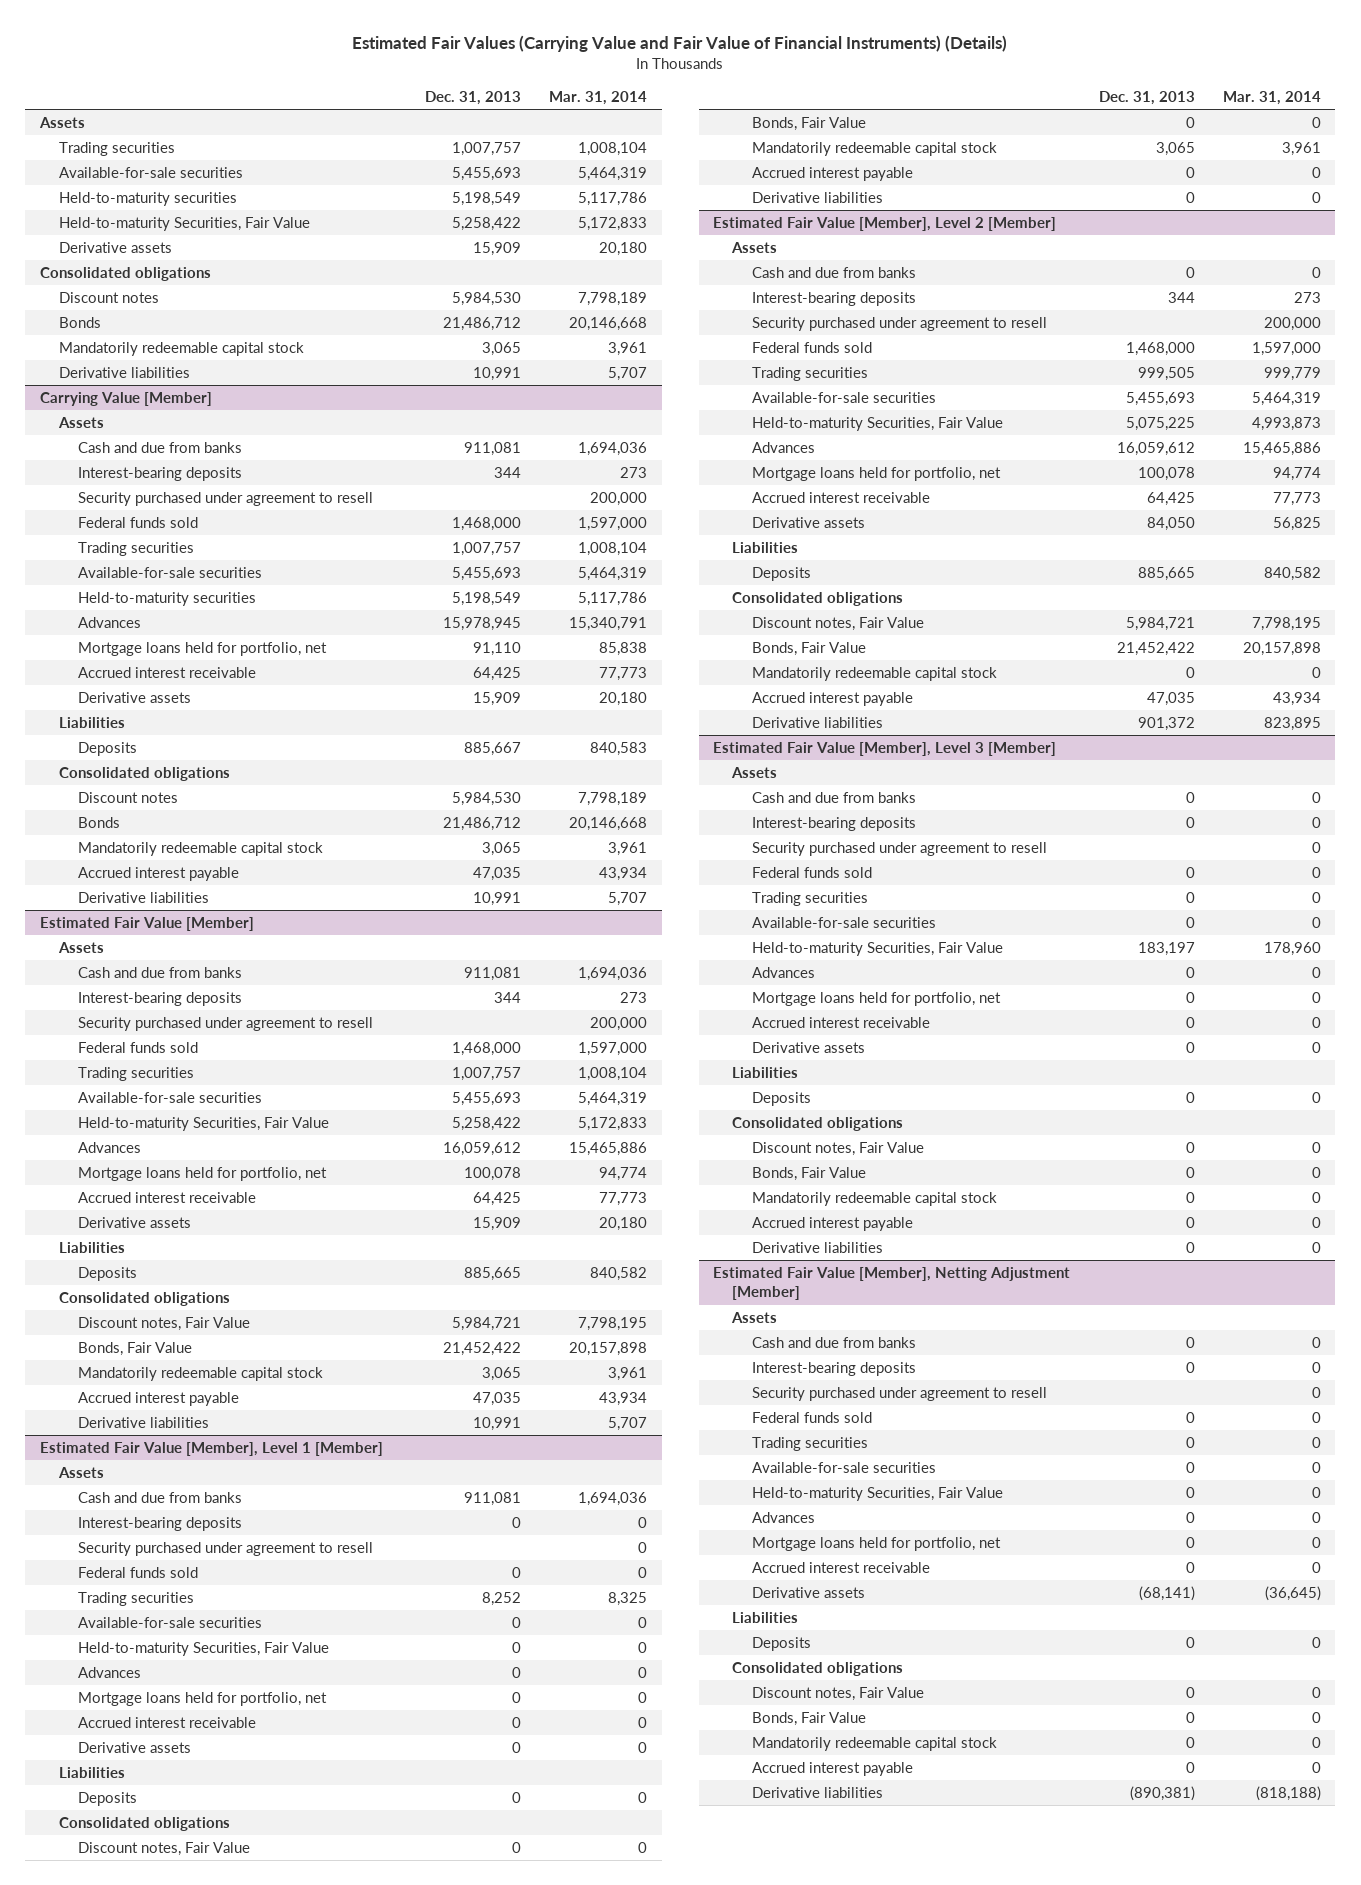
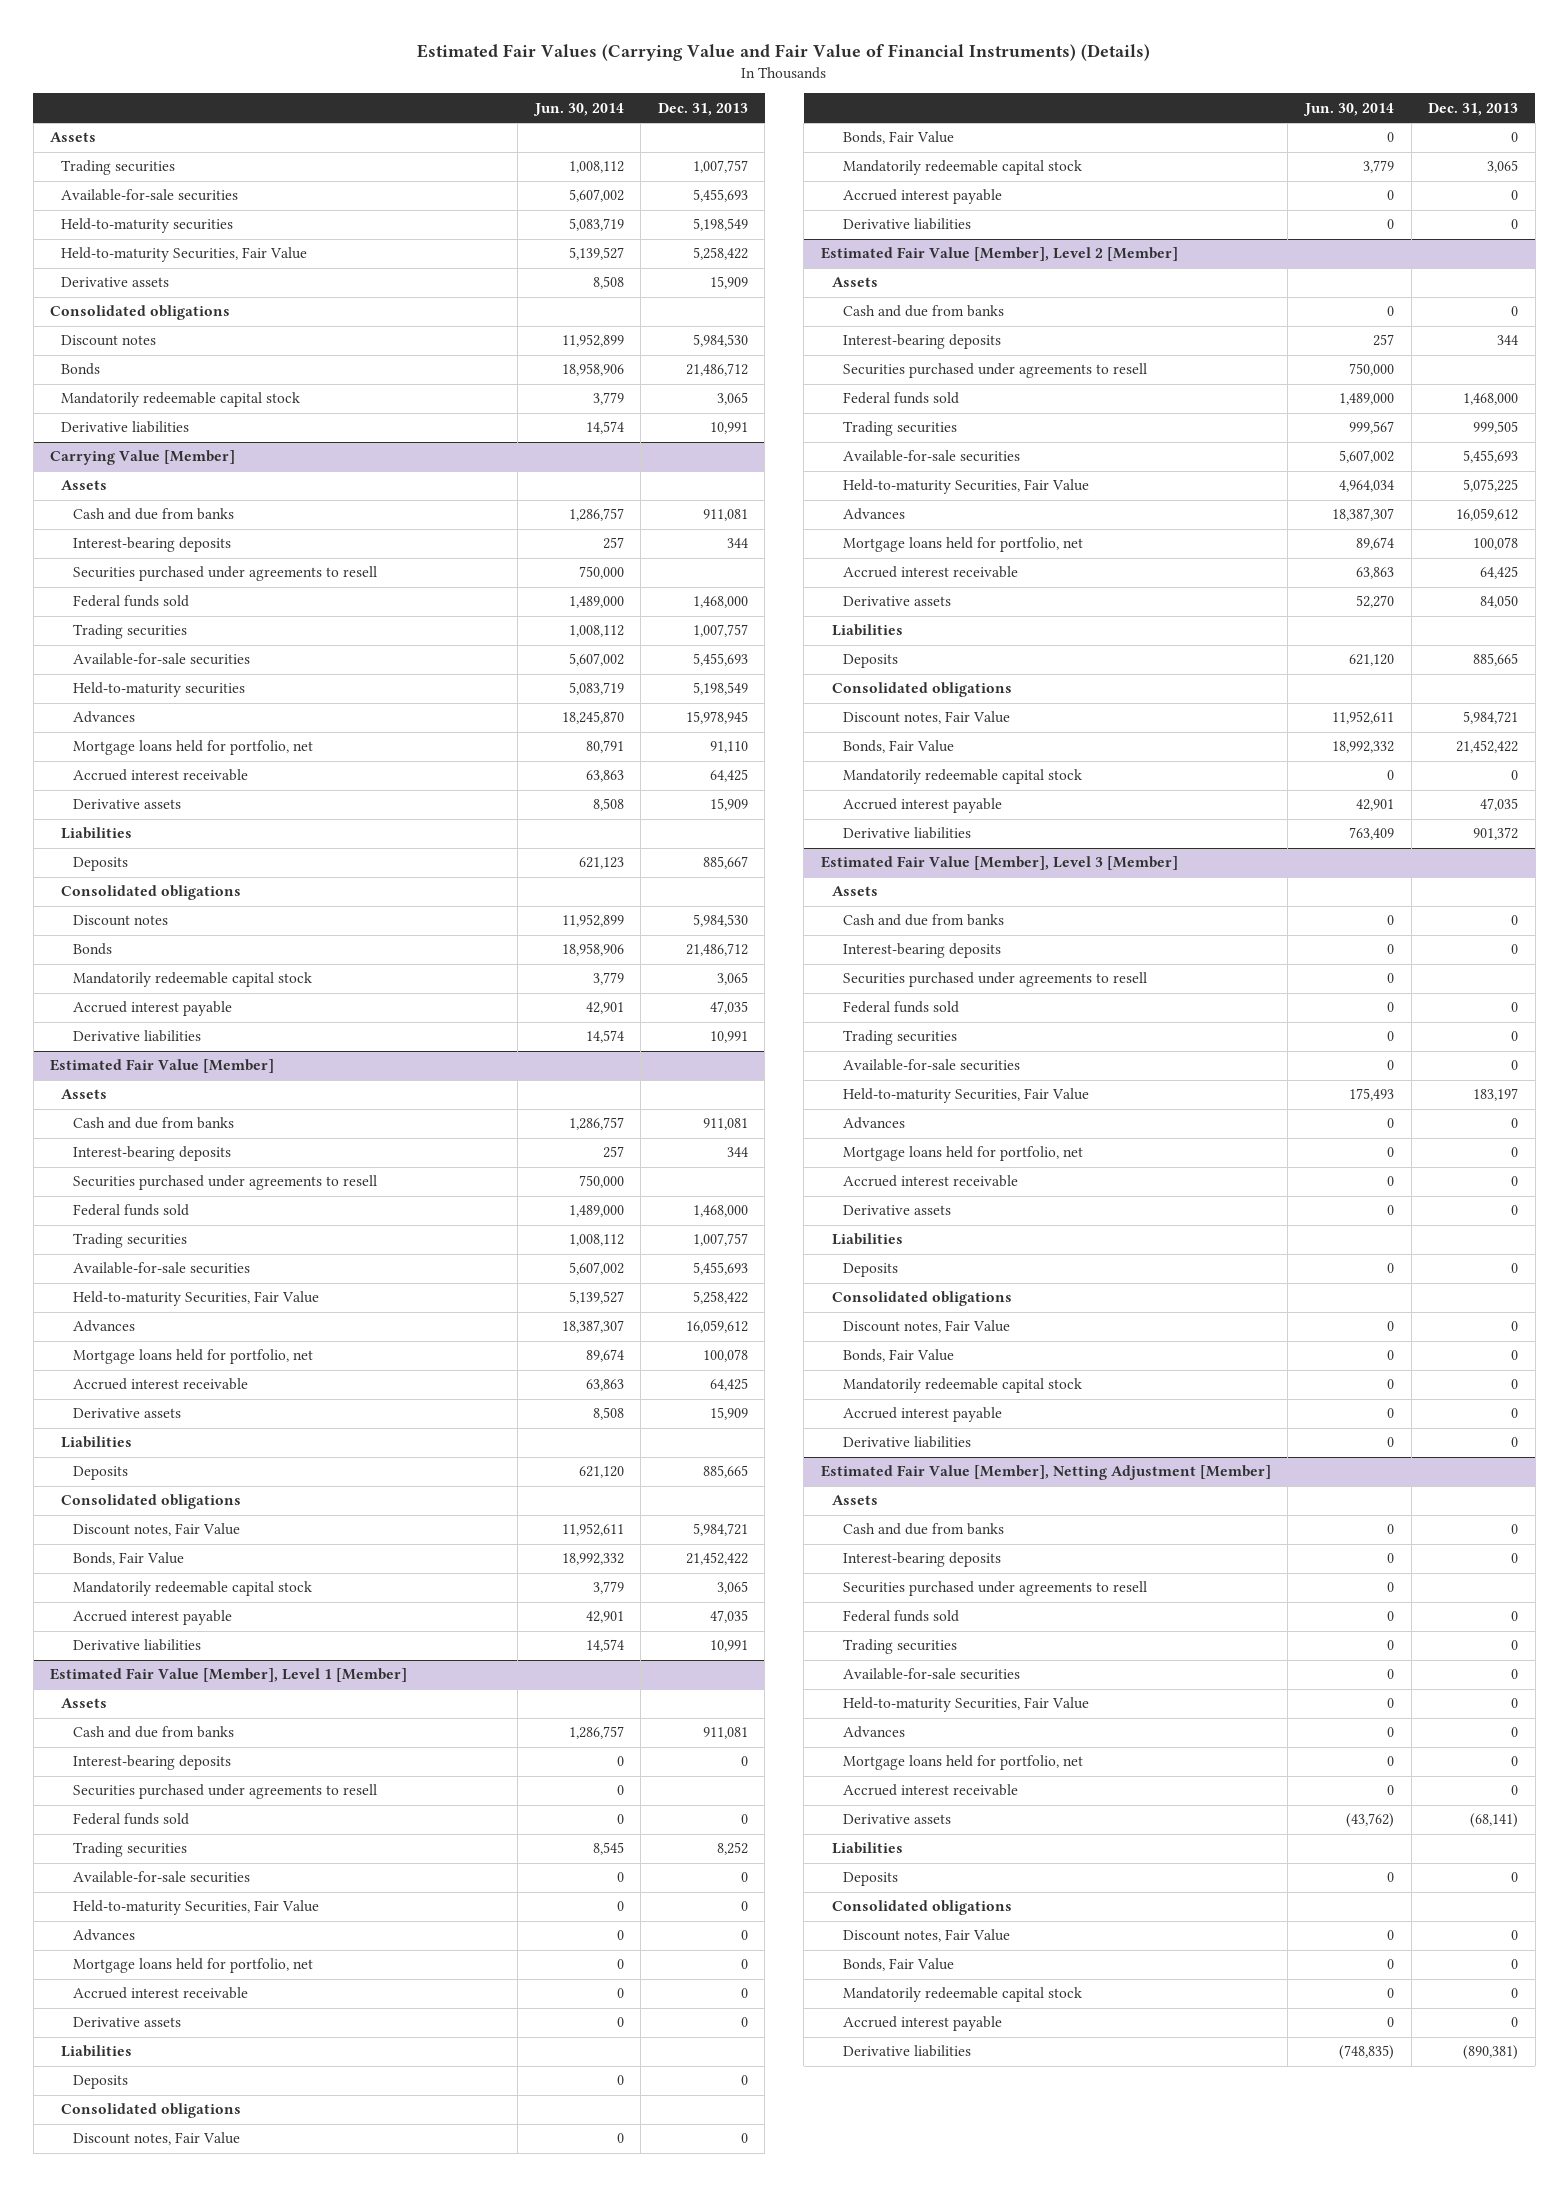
[549,90,648,105] Mar. 31, 2014 -> none
none -> [532,102,624,116] Jun. 30, 2014
[78,492,374,507] Security purchased under agreement to resell -> [72,566,377,582] Securities purchased under agreements to resell
[78,1017,374,1032] Security purchased under agreement to resell -> [72,1175,377,1191] Securities purchased under agreements to resell
[78,1542,374,1557] Security purchased under agreement to resell -> [72,1784,377,1800] Securities purchased under agreements to resell
[751,317,1047,332] Security purchased under agreement to resell -> [843,363,1148,379] Securities purchased under agreements to resell
[751,842,1047,857] Security purchased under agreement to resell -> [843,972,1148,988] Securities purchased under agreements to resell
[751,1387,1047,1402] Security purchased under agreement to resell -> [843,1581,1148,1597] Securities purchased under agreements to resell

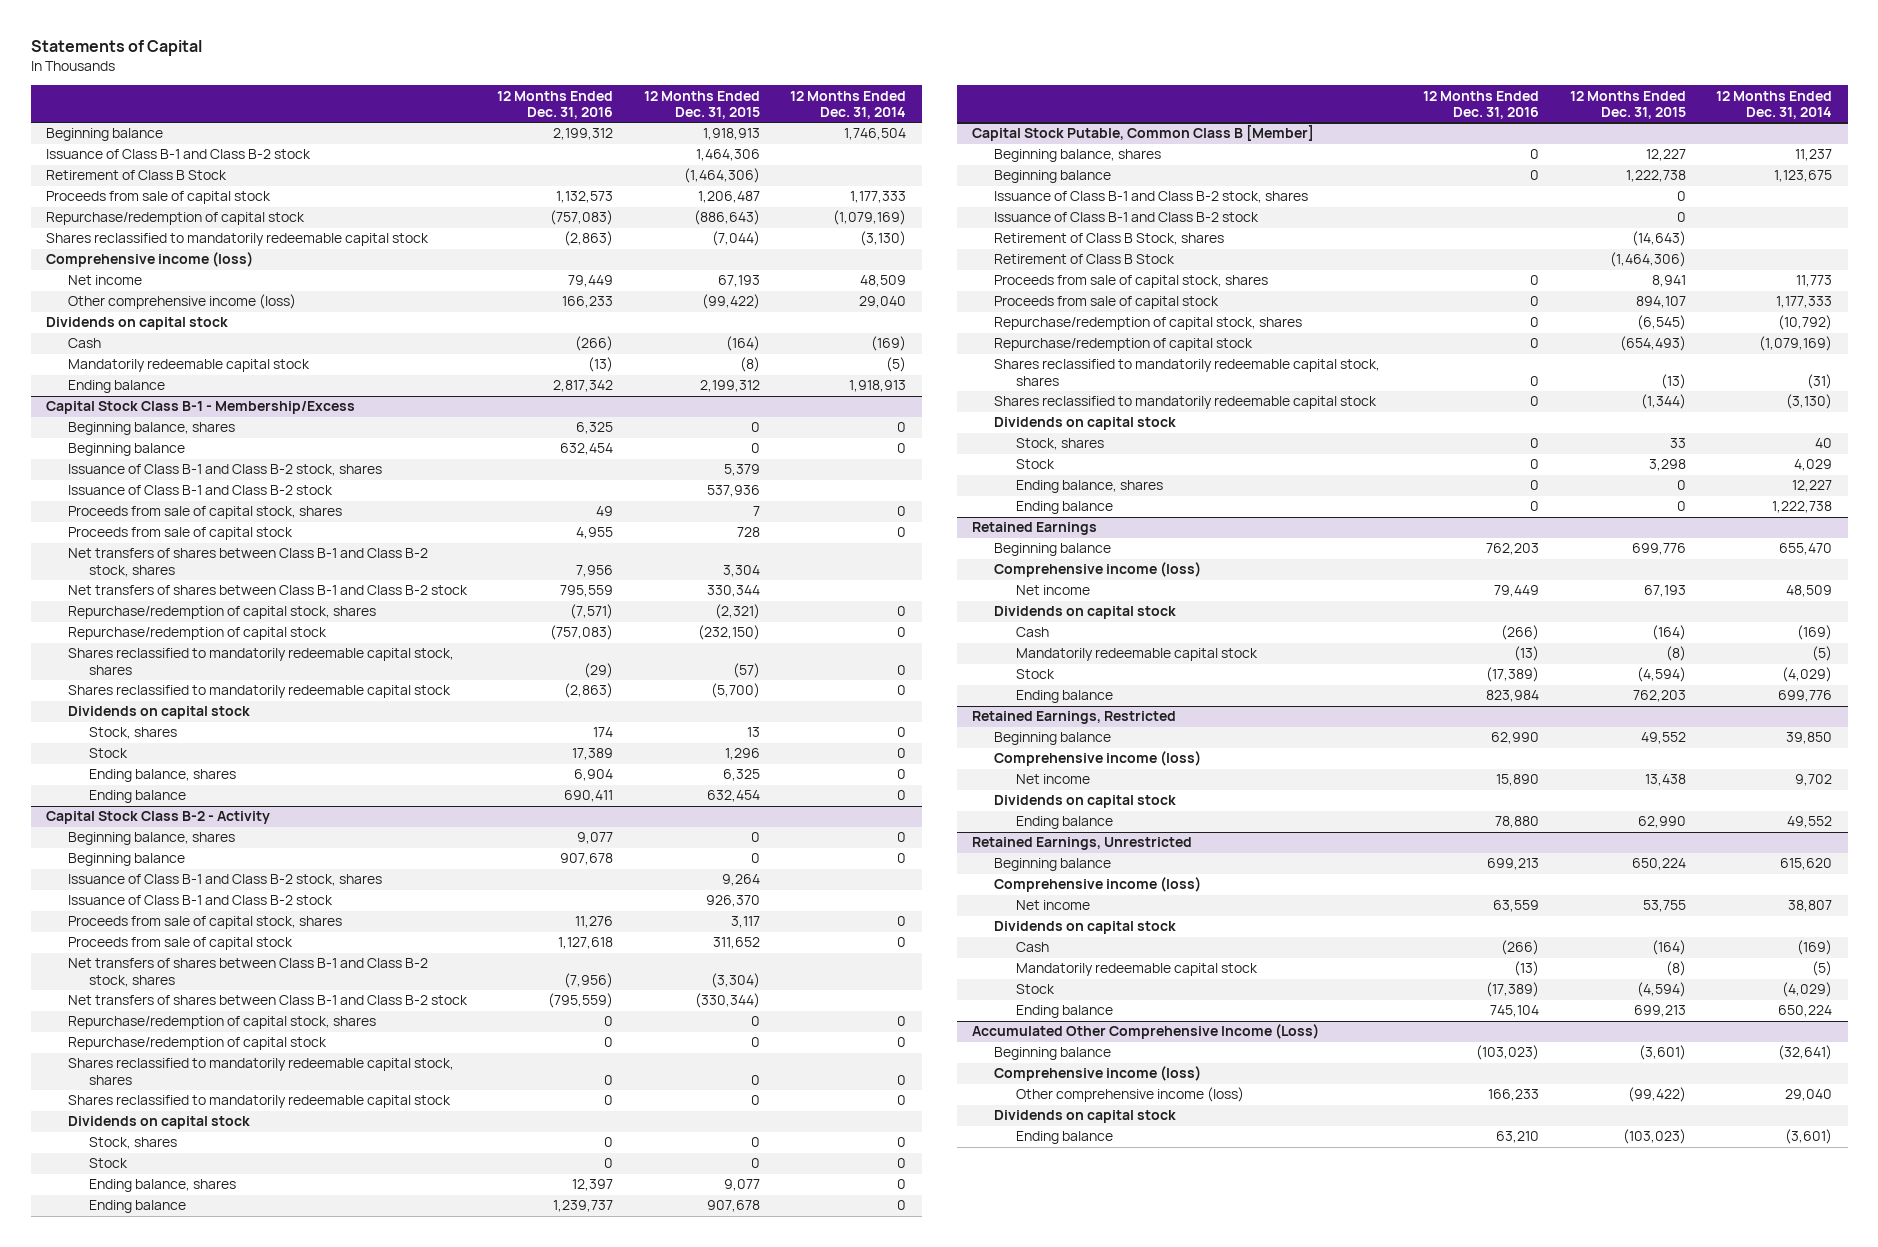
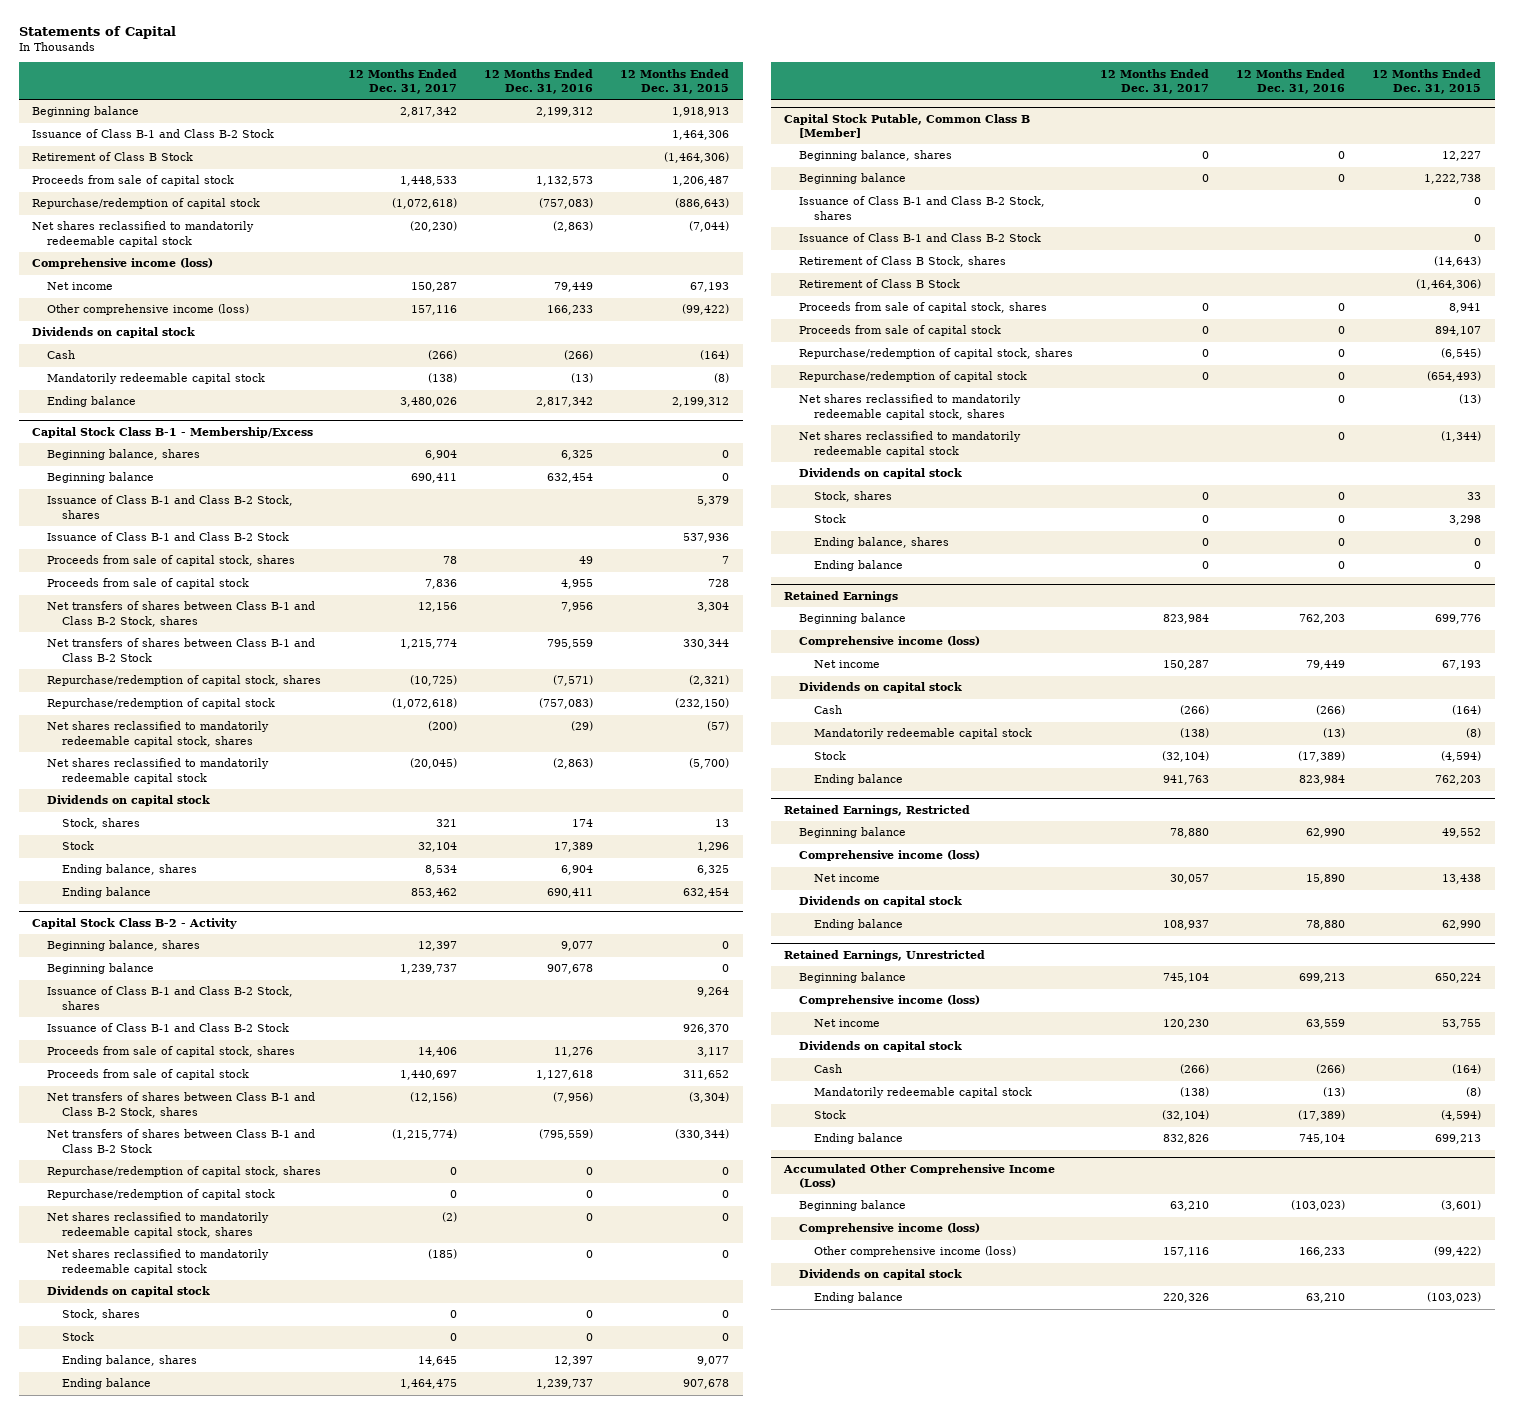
[790,90,907,119] 12 Months Ended Dec. 31, 2014 -> none
none -> [348,68,458,94] 12 Months Ended Dec. 31, 2017
[45,149,311,160] Issuance of Class B-1 and Class B-2 stock -> [32,129,275,139] Issuance of Class B-1 and Class B-2 Stock
[45,233,429,247] Shares reclassified to mandatorily redeemable capital stock -> [32,221,255,247] Net shares reclassified to mandatorily redeemable capital stock
[67,464,382,477] Issuance of Class B-1 and Class B-2 stock, shares -> [47,495,294,519] Issuance of Class B-1 and Class B-2 Stock, shares
[67,485,333,496] Issuance of Class B-1 and Class B-2 stock -> [47,532,290,542] Issuance of Class B-1 and Class B-2 Stock
[67,548,428,577] Net transfers of shares between Class B-1 and Class B-2 stock, shares -> [47,601,316,627] Net transfers of shares between Class B-1 and Class B-2 Stock, shares
[67,585,468,596] Net transfers of shares between Class B-1 and Class B-2 stock -> [47,638,316,662] Net transfers of shares between Class B-1 and Class B-2 Stock
[67,648,454,675] Shares reclassified to mandatorily redeemable capital stock, shares -> [47,721,270,747] Net shares reclassified to mandatorily redeemable capital stock, shares
[67,685,451,699] Shares reclassified to mandatorily redeemable capital stock -> [47,758,270,784] Net shares reclassified to mandatorily redeemable capital stock
[67,874,382,887] Issuance of Class B-1 and Class B-2 stock, shares -> [47,986,294,1010] Issuance of Class B-1 and Class B-2 Stock, shares
[67,895,333,906] Issuance of Class B-1 and Class B-2 stock -> [47,1023,290,1033] Issuance of Class B-1 and Class B-2 Stock
[67,958,428,987] Net transfers of shares between Class B-1 and Class B-2 stock, shares -> [47,1092,316,1118] Net transfers of shares between Class B-1 and Class B-2 Stock, shares
[67,995,468,1006] Net transfers of shares between Class B-1 and Class B-2 stock -> [47,1129,316,1153] Net transfers of shares between Class B-1 and Class B-2 Stock
[67,1058,454,1085] Shares reclassified to mandatorily redeemable capital stock, shares -> [47,1212,270,1238] Net shares reclassified to mandatorily redeemable capital stock, shares
[67,1095,451,1109] Shares reclassified to mandatorily redeemable capital stock -> [47,1249,270,1275] Net shares reclassified to mandatorily redeemable capital stock
[993,191,1308,204] Issuance of Class B-1 and Class B-2 stock, shares -> [798,196,1045,220] Issuance of Class B-1 and Class B-2 Stock, shares
[993,212,1259,223] Issuance of Class B-1 and Class B-2 stock -> [798,233,1041,243] Issuance of Class B-1 and Class B-2 Stock
[993,359,1380,386] Shares reclassified to mandatorily redeemable capital stock, shares -> [798,394,1021,420] Net shares reclassified to mandatorily redeemable capital stock, shares
[993,396,1377,410] Shares reclassified to mandatorily redeemable capital stock -> [798,431,1021,457] Net shares reclassified to mandatorily redeemable capital stock

